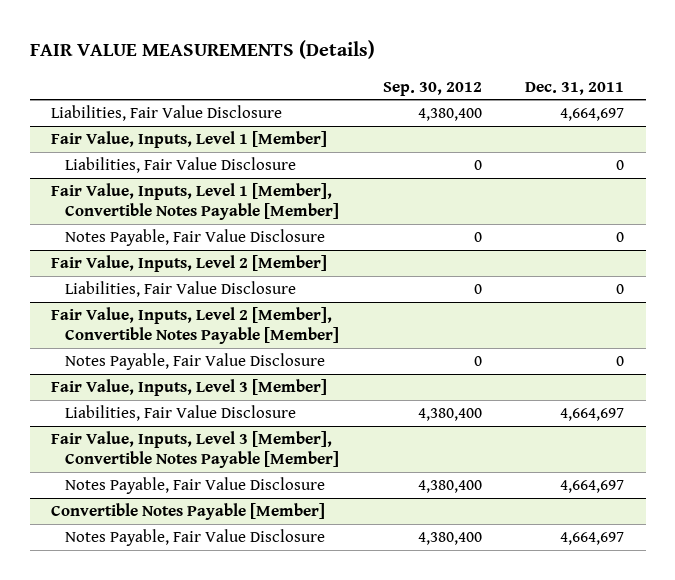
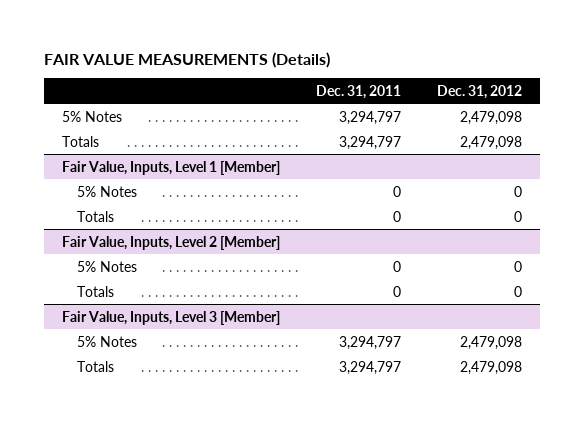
[382,81,482,96] Sep. 30, 2012 -> none
none -> [436,84,522,99] Dec. 31, 2012
[51,105,283,122] Liabilities, Fair Value Disclosure -> none
none -> [61,110,122,122] 5% Notes
none -> [61,135,99,147] Totals
[51,183,340,221] Fair Value, Inputs, Level 1 [Member], Convertible Notes Payable [Member] -> none
[65,157,297,174] Liabilities, Fair Value Disclosure -> [76,185,137,197] 5% Notes
[65,229,326,247] Notes Payable, Fair Value Disclosure -> [76,210,114,222] Totals
[51,307,340,345] Fair Value, Inputs, Level 2 [Member], Convertible Notes Payable [Member] -> none
[65,281,297,298] Liabilities, Fair Value Disclosure -> [76,260,137,272] 5% Notes
[65,353,326,371] Notes Payable, Fair Value Disclosure -> [76,285,114,297] Totals
[65,405,297,422] Liabilities, Fair Value Disclosure -> none
[51,431,340,469] Fair Value, Inputs, Level 3 [Member], Convertible Notes Payable [Member] -> none
[65,477,326,495] Notes Payable, Fair Value Disclosure -> none
[51,503,326,521] Convertible Notes Payable [Member] -> none
[65,529,326,547] Notes Payable, Fair Value Disclosure -> none
none -> [76,335,137,347] 5% Notes
none -> [76,360,114,372] Totals

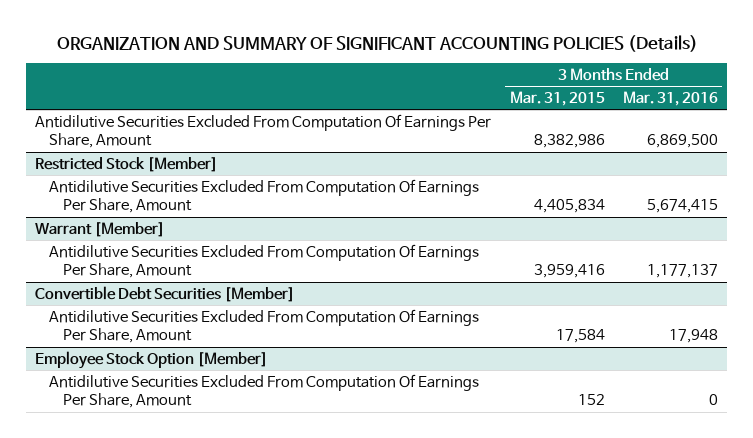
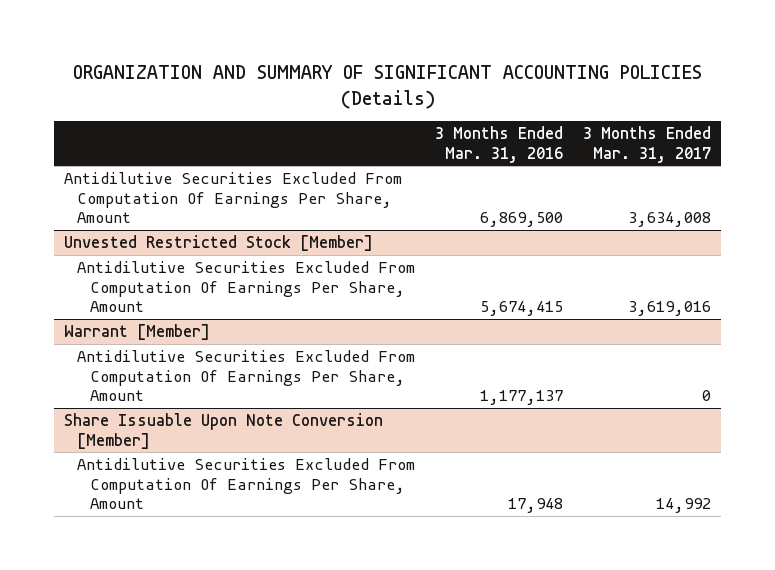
[509,90,605,106] Mar. 31, 2015 -> none
none -> [583,125,712,163] 3 Months Ended Mar. 31, 2017
[35,156,219,172] Restricted Stock [Member] -> [63,235,373,252] Unvested Restricted Stock [Member]
[35,285,296,302] Convertible Debt Securities [Member] -> [63,413,383,449] Share Issuable Upon Note Conversion [Member]
[35,350,269,369] Employee Stock Option [Member] -> none
[49,373,480,409] Antidilutive Securities Excluded From Computation Of Earnings Per Share, Amount -> none

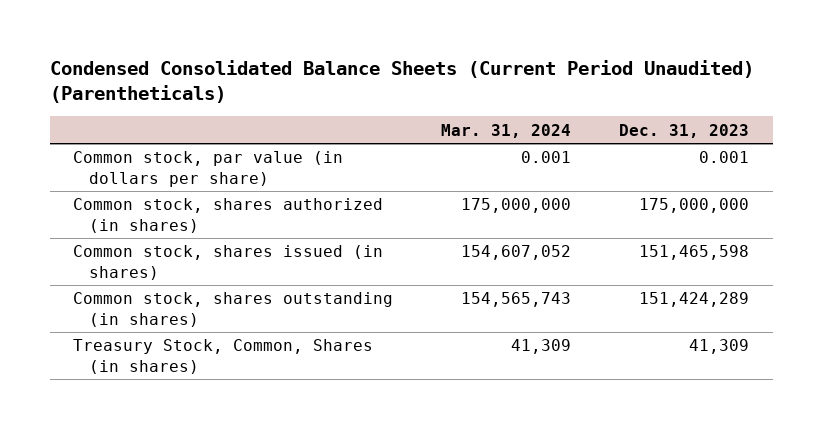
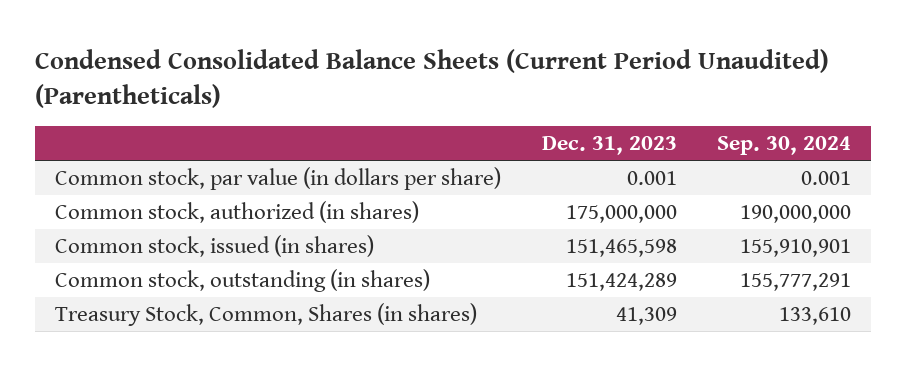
[441,123,572,138] Mar. 31, 2024 -> none
none -> [717,136,852,156] Sep. 30, 2024
[73,198,384,233] Common stock, shares authorized (in shares) -> [55,200,420,223] Common stock, authorized (in shares)
[73,245,384,280] Common stock, shares issued (in shares) -> [55,234,375,257] Common stock, issued (in shares)
[73,292,394,327] Common stock, shares outstanding (in shares) -> [55,268,431,292] Common stock, outstanding (in shares)

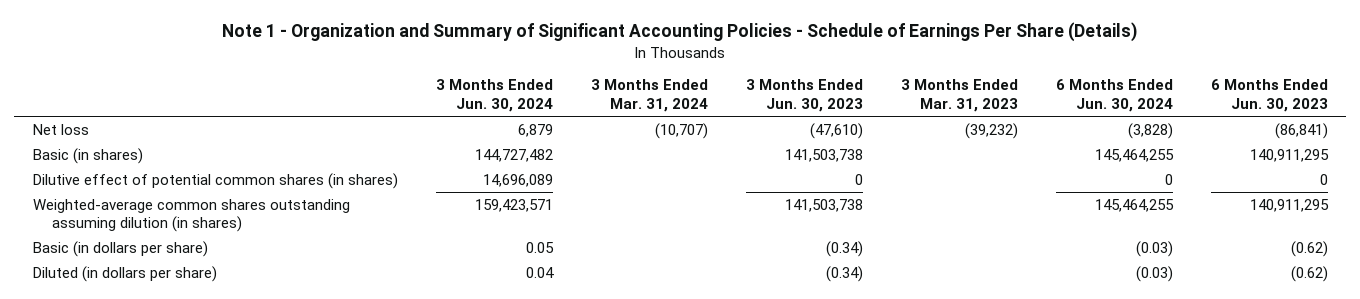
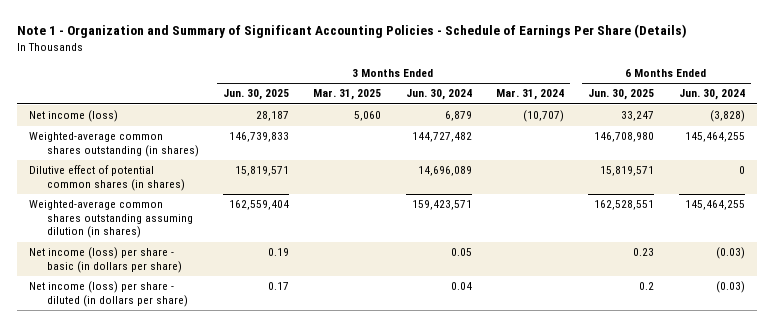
[745,79,863,112] 3 Months Ended Jun. 30, 2023 -> none
[900,79,1018,112] 3 Months Ended Mar. 31, 2023 -> none
[1210,79,1328,112] 6 Months Ended Jun. 30, 2023 -> none
none -> [222,89,289,101] Jun. 30, 2025
none -> [313,89,382,101] Mar. 31, 2025
none -> [588,89,655,101] Jun. 30, 2025
[32,123,89,135] Net loss -> [29,110,119,123] Net income (loss)
[32,147,143,164] Basic (in shares) -> [29,132,199,157] Weighted-average common shares outstanding (in shares)
[32,240,208,257] Basic (in dollars per share) -> [29,247,182,273] Net income (loss) per share - basic (in dollars per share)
[32,265,217,282] Diluted (in dollars per share) -> [29,281,188,307] Net income (loss) per share - diluted (in dollars per share)

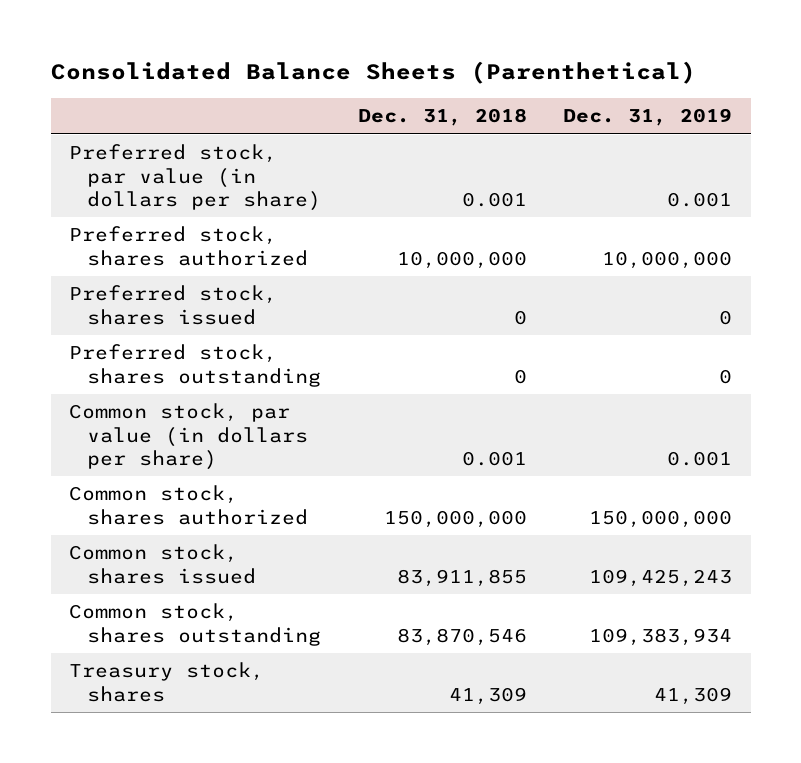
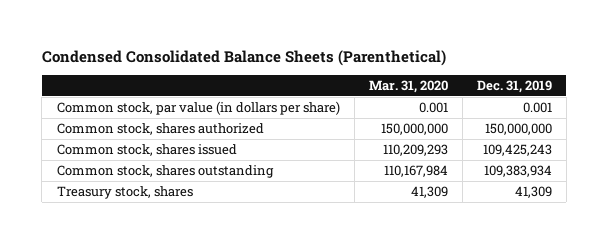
[50,61,696,85] Consolidated Balance Sheets (Parenthetical) -> [41,50,446,67] Condensed Consolidated Balance Sheets (Parenthetical)
[357,108,527,127] Dec. 31, 2018 -> none
none -> [368,80,448,94] Mar. 31, 2020
[68,144,322,211] Preferred stock, par value (in dollars per share) -> none
[68,226,309,266] Preferred stock, shares authorized -> none
[68,285,277,325] Preferred stock, shares issued -> none
[68,344,322,387] Preferred stock, shares outstanding -> none

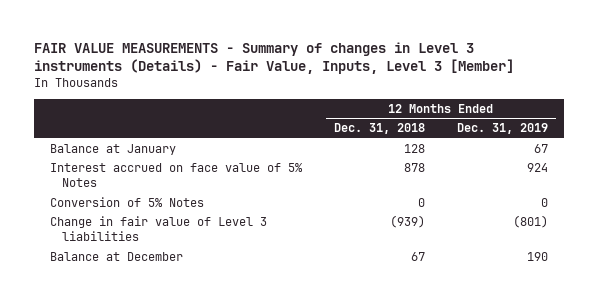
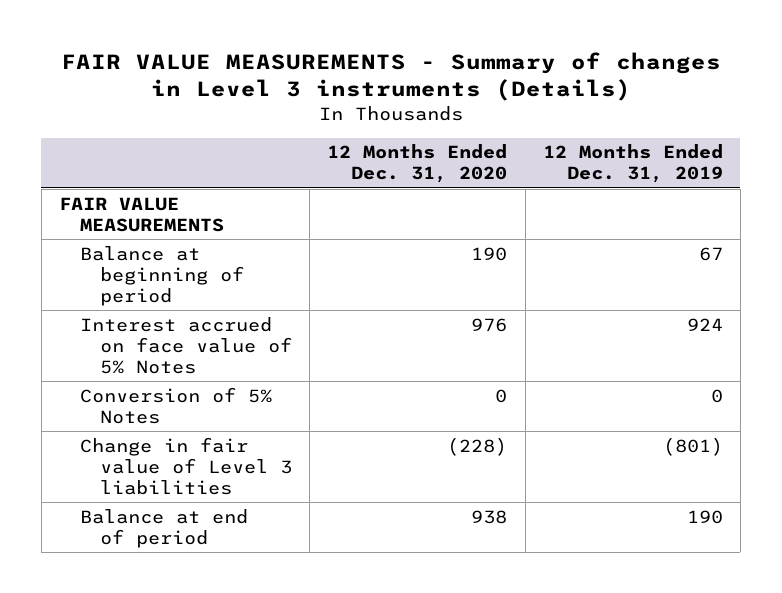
[34,41,515,74] FAIR VALUE MEASUREMENTS - Summary of changes in Level 3 instruments (Details) - Fair Value, Inputs, Level 3 [Member] -> [60,51,721,102] FAIR VALUE MEASUREMENTS - Summary of changes in Level 3 instruments (Details)
[334,123,426,135] Dec. 31, 2018 -> none
none -> [327,144,508,184] 12 Months Ended Dec. 31, 2020
none -> [58,196,224,232] FAIR VALUE MEASUREMENTS
[50,144,177,156] Balance at January -> [79,245,245,306] Balance at beginning of period
[50,252,184,262] Balance at December -> [79,508,248,548] Balance at end of period

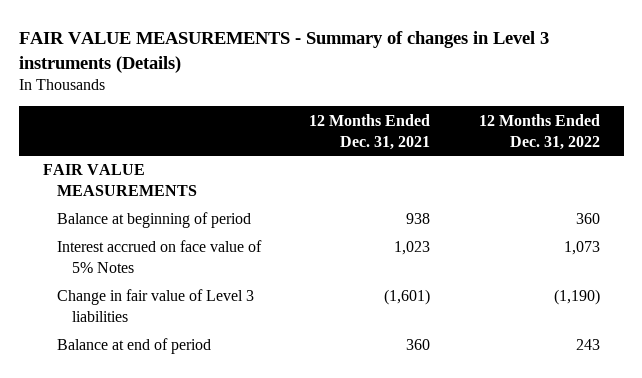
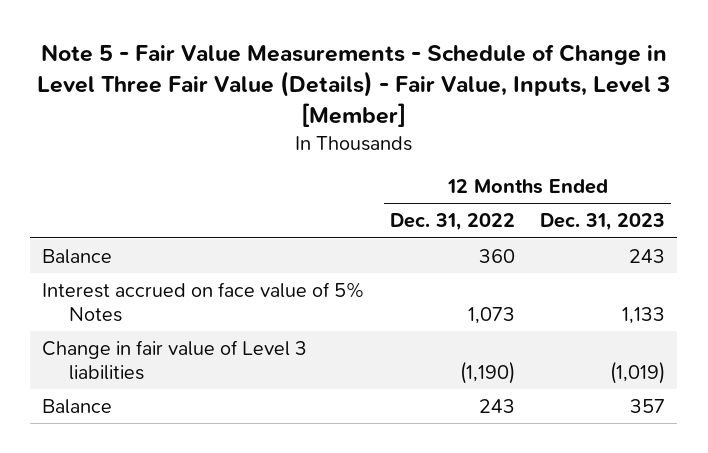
[18,30,549,73] FAIR VALUE MEASUREMENTS - Summary of changes in Level 3 instruments (Details) -> [36,43,670,127] Note 5 - Fair Value Measurements - Schedule of Change in Level Three Fair Value (Details) - Fair Value, Inputs, Level 3 [Member]
[309,113,431,150] 12 Months Ended Dec. 31, 2021 -> none
none -> [540,213,666,232] Dec. 31, 2023
[42,164,198,197] FAIR VALUE MEASUREMENTS -> none
[57,212,252,229] Balance at beginning of period -> [42,248,113,264] Balance
[57,338,212,355] Balance at end of period -> [42,398,113,414] Balance

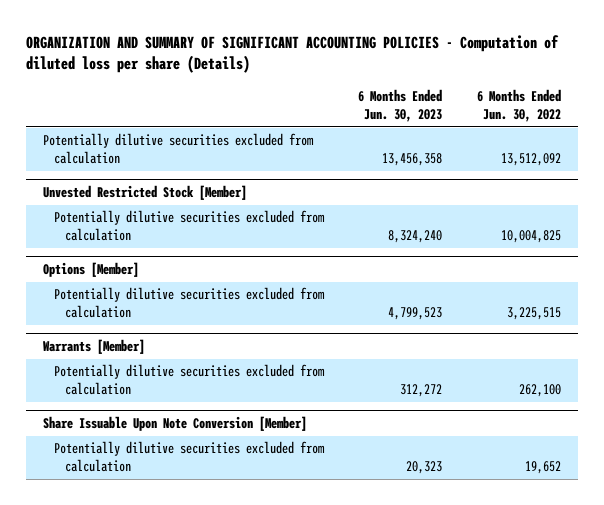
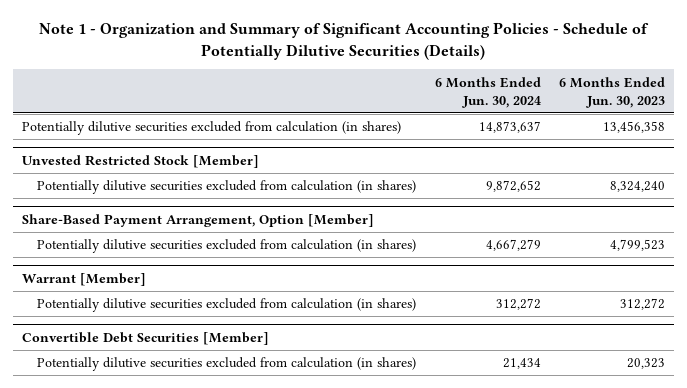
[25,34,559,74] ORGANIZATION AND SUMMARY OF SIGNIFICANT ACCOUNTING POLICIES - Computation of diluted loss per share (Details) -> [39,22,650,60] Note 1 - Organization and Summary of Significant Accounting Policies - Schedule of Potentially Dilutive Securities (Details)
[476,89,561,123] 6 Months Ended Jun. 30, 2022 -> none
none -> [434,76,541,108] 6 Months Ended Jun. 30, 2024
[42,133,314,165] Potentially dilutive securities excluded from calculation -> [21,121,401,136] Potentially dilutive securities excluded from calculation (in shares)
[42,262,139,278] Options [Member] -> none
[54,210,326,242] Potentially dilutive securities excluded from calculation -> [37,180,417,195] Potentially dilutive securities excluded from calculation (in shares)
none -> [21,214,374,228] Share-Based Payment Arrangement, Option [Member]
[54,287,326,319] Potentially dilutive securities excluded from calculation -> [37,239,417,254] Potentially dilutive securities excluded from calculation (in shares)
[42,339,145,355] Warrants [Member] -> [21,273,146,287] Warrant [Member]
[54,364,326,396] Potentially dilutive securities excluded from calculation -> [37,298,417,313] Potentially dilutive securities excluded from calculation (in shares)
[42,416,307,432] Share Issuable Upon Note Conversion [Member] -> [21,332,269,346] Convertible Debt Securities [Member]
[54,441,326,473] Potentially dilutive securities excluded from calculation -> [37,357,417,372] Potentially dilutive securities excluded from calculation (in shares)

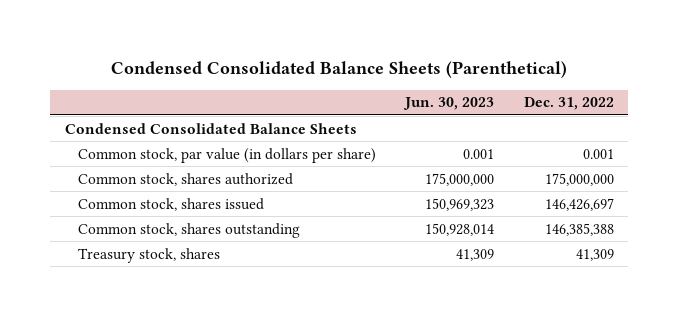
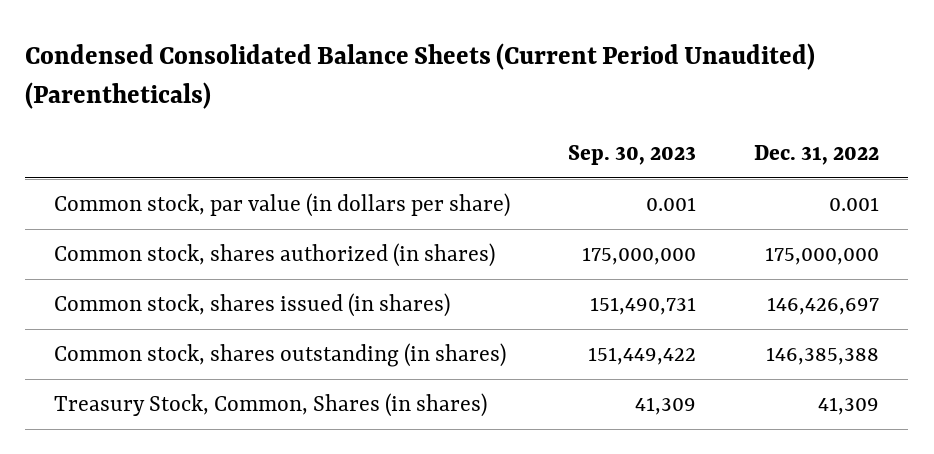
[111,61,568,79] Condensed Consolidated Balance Sheets (Parenthetical) -> [25,43,816,109] Condensed Consolidated Balance Sheets (Current Period Unaudited) (Parentheticals)
[403,97,495,111] Jun. 30, 2023 -> none
none -> [568,144,697,165] Sep. 30, 2023
[64,122,357,134] Condensed Consolidated Balance Sheets -> none
[78,172,294,186] Common stock, shares authorized -> [54,243,496,268] Common stock, shares authorized (in shares)
[78,197,265,211] Common stock, shares issued -> [54,293,451,318] Common stock, shares issued (in shares)
[78,222,301,238] Common stock, shares outstanding -> [54,343,507,368] Common stock, shares outstanding (in shares)
[78,247,221,263] Treasury stock, shares -> [54,393,488,418] Treasury Stock, Common, Shares (in shares)

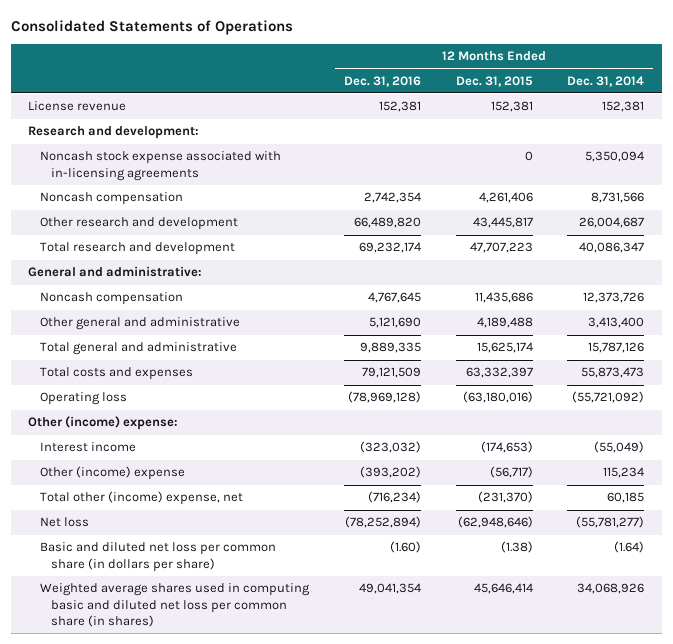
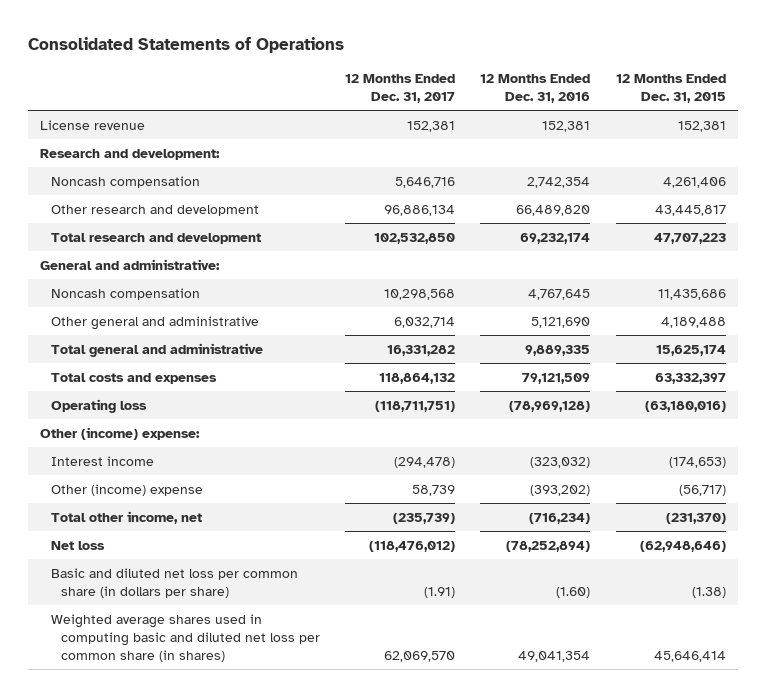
[567,75,645,87] Dec. 31, 2014 -> none
none -> [345,73,456,104] 12 Months Ended Dec. 31, 2017
[39,151,281,181] Noncash stock expense associated with in-licensing agreements -> none
[39,491,243,506] Total other (income) expense, net -> [50,510,202,524] Total other income, net

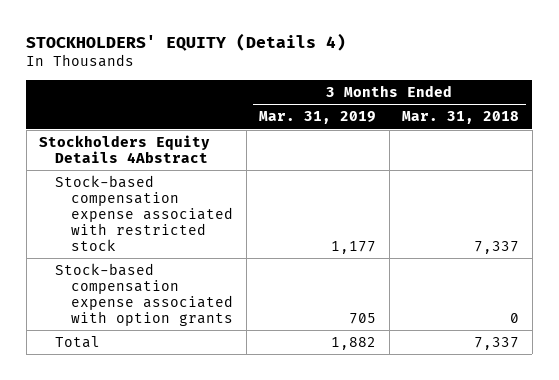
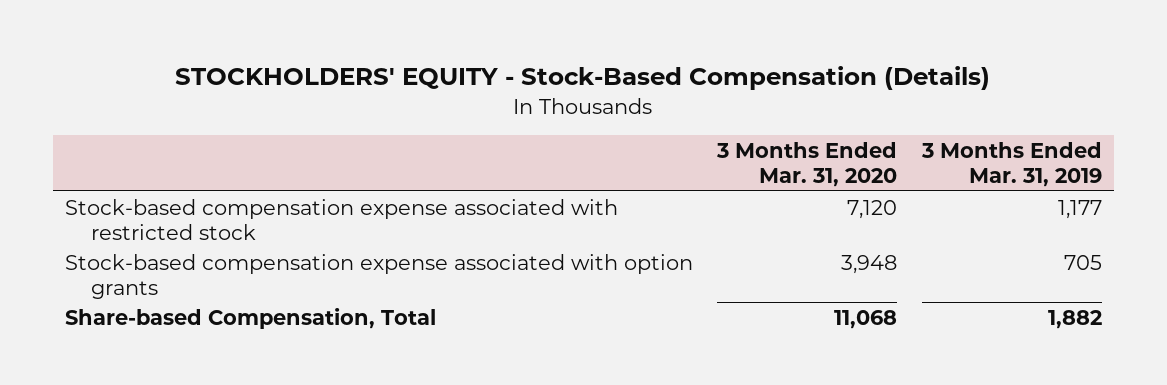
[26,32,347,51] STOCKHOLDERS' EQUITY (Details 4) -> [175,66,991,91] STOCKHOLDERS' EQUITY - Stock-Based Compensation (Details)
[402,111,520,125] Mar. 31, 2018 -> none
none -> [716,142,898,188] 3 Months Ended Mar. 31, 2020
[39,135,211,163] Stockholders Equity Details 4Abstract -> none
[55,336,101,349] Total -> [64,307,436,329] Share-based Compensation, Total

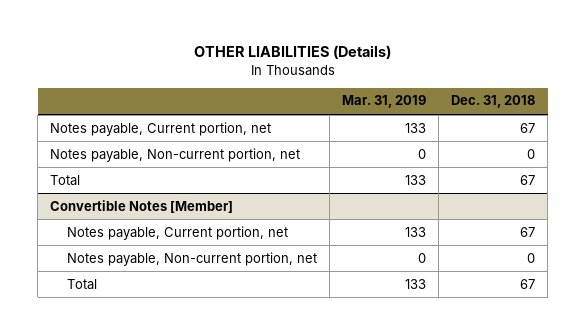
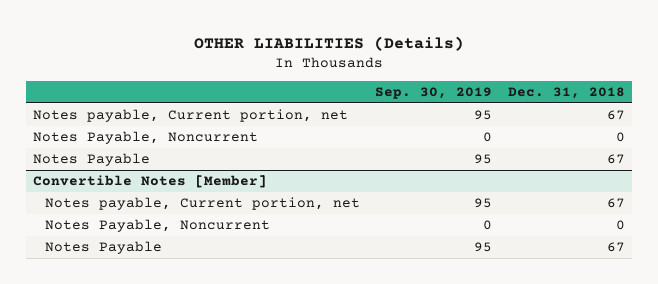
[342,95,427,109] Mar. 31, 2019 -> none
none -> [375,87,493,100] Sep. 30, 2019
[50,147,301,162] Notes payable, Non-current portion, net -> [33,130,259,144] Notes Payable, Noncurrent
[50,174,81,186] Total -> [33,152,151,166] Notes Payable
[67,251,318,266] Notes payable, Non-current portion, net -> [44,218,270,232] Notes Payable, Noncurrent
[67,278,98,290] Total -> [44,240,162,254] Notes Payable

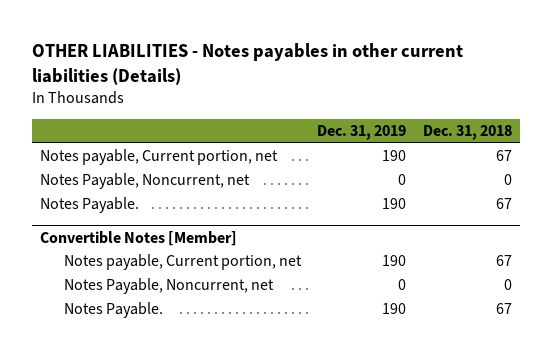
[194,35,465,51] OTHER LIABILITIES (Details) -> [31,42,463,85] OTHER LIABILITIES - Notes payables in other current liabilities (Details)
[375,87,493,100] Sep. 30, 2019 -> none
none -> [317,125,407,141] Dec. 31, 2019
[33,130,259,144] Notes Payable, Noncurrent -> [40,173,251,190] Notes Payable, Noncurrent, net
[33,152,151,166] Notes Payable -> [40,197,140,214] Notes Payable.
[44,218,270,232] Notes Payable, Noncurrent -> [63,278,274,295] Notes Payable, Noncurrent, net
[44,240,162,254] Notes Payable -> [63,302,163,319] Notes Payable.

